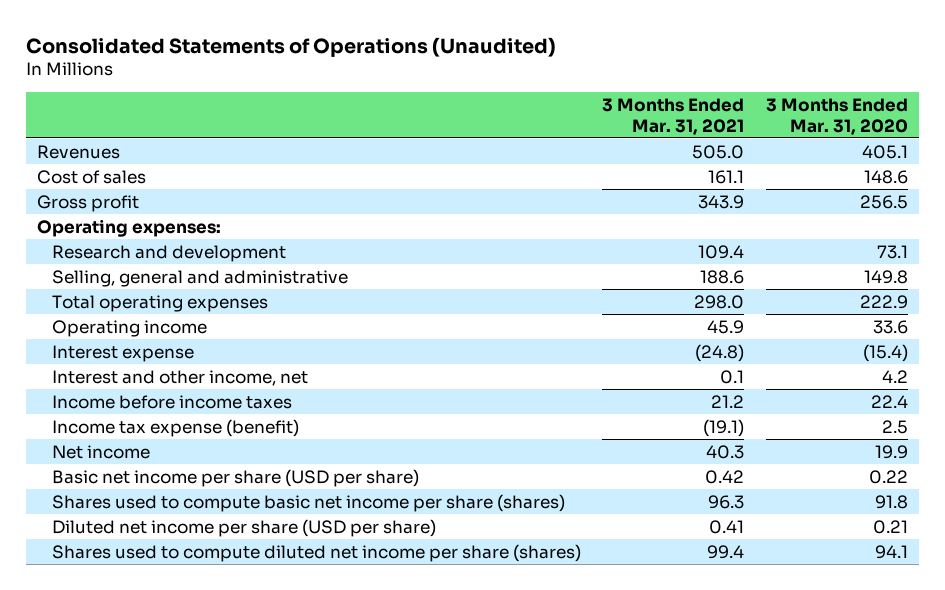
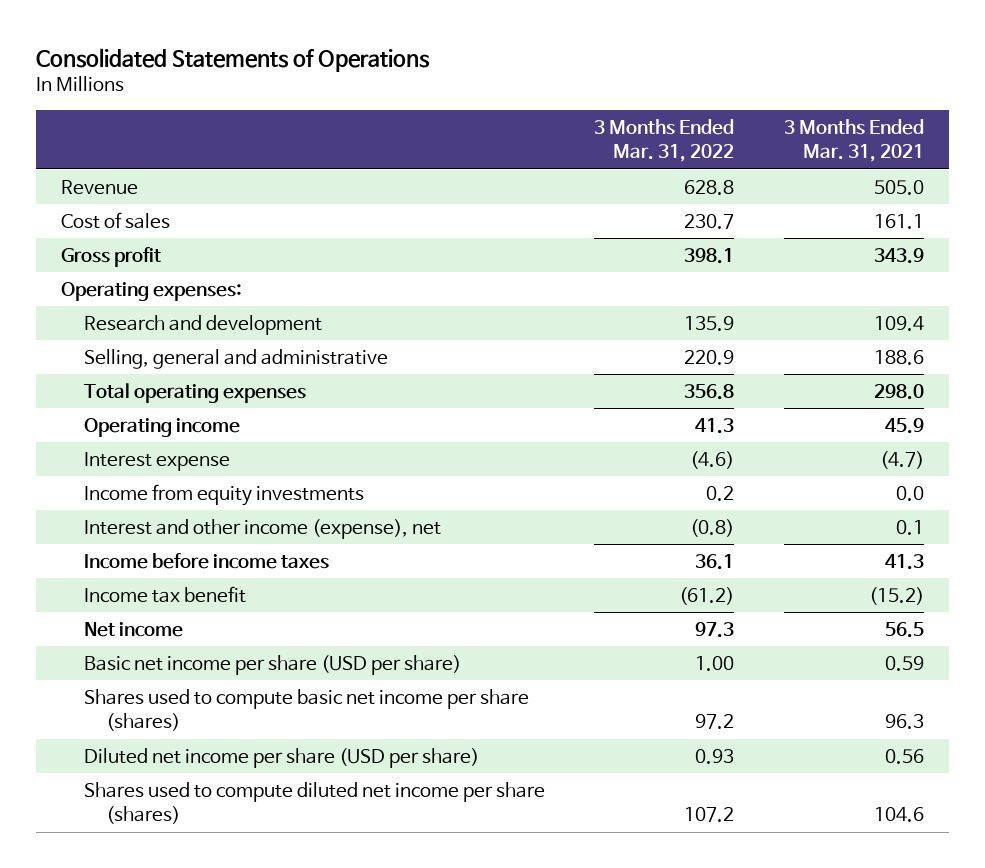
[26,36,557,57] Consolidated Statements of Operations (Unaudited) -> [36,47,431,72] Consolidated Statements of Operations
[765,97,908,135] 3 Months Ended Mar. 31, 2020 -> none
none -> [594,119,735,163] 3 Months Ended Mar. 31, 2022
[37,144,121,159] Revenues -> [61,179,139,195] Revenue
[695,343,745,362] (24.8) -> [879,450,924,469] (4.7)
none -> [83,483,364,506] Income from equity investments
[51,369,308,386] Interest and other income, net -> [83,518,441,539] Interest and other income (expense), net
[711,394,745,408] 21.2 -> [884,553,924,570] 41.3
[51,418,299,437] Income tax expense (benefit) -> [83,585,246,603] Income tax benefit
[703,418,745,437] (19.1) -> [868,586,924,605] (15.2)
[706,444,745,459] 40.3 -> [884,621,924,638] 56.5
[705,469,745,484] 0.42 -> [884,655,924,671] 0.59
[709,519,745,534] 0.41 -> [884,748,924,764] 0.56
[707,544,745,559] 99.4 -> [873,807,924,823] 104.6

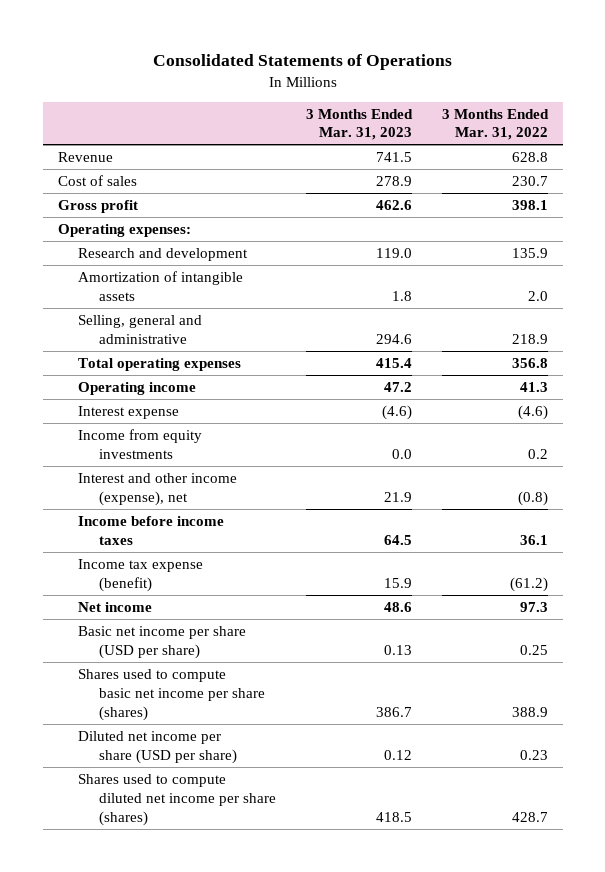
[783,119,924,163] 3 Months Ended Mar. 31, 2021 -> none
none -> [305,108,413,141] 3 Months Ended Mar. 31, 2023
none -> [78,270,244,301] Amortization of intangible assets
[684,349,735,365] 220.9 -> [511,333,548,344] 218.9
[83,585,246,603] Income tax benefit -> [78,558,204,592] Income tax expense (benefit)
[695,655,735,671] 1.00 -> [519,644,548,655] 0.25
[695,714,735,730] 97.2 -> [511,706,548,717] 388.9
[695,748,735,764] 0.93 -> [519,749,548,760] 0.23
[684,807,735,823] 107.2 -> [511,811,548,822] 428.7

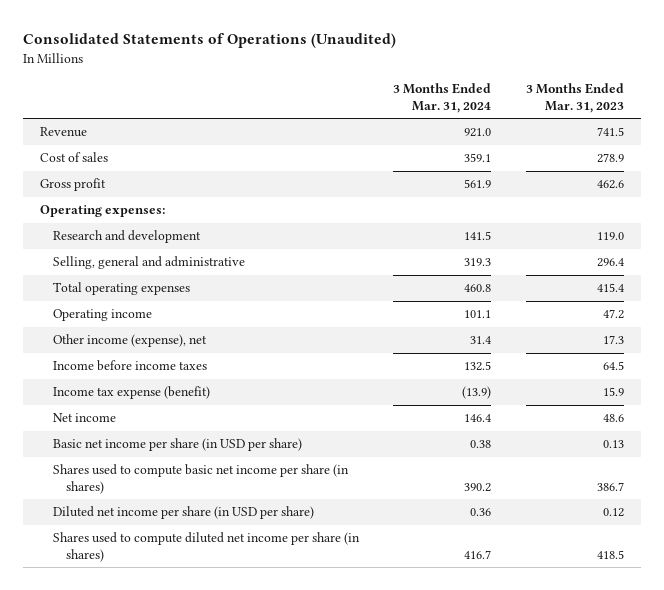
[152,54,452,71] Consolidated Statements of Operations -> [23,33,397,49] Consolidated Statements of Operations (Unaudited)
[441,108,549,141] 3 Months Ended Mar. 31, 2022 -> none
none -> [393,83,492,114] 3 Months Ended Mar. 31, 2024
[78,270,244,301] Amortization of intangible assets -> none
[375,333,412,344] 294.6 -> [596,258,624,268] 296.4
[78,405,180,419] Interest expense -> none
[78,428,203,459] Income from equity investments -> none
[78,472,238,506] Interest and other income (expense), net -> [53,334,208,348] Other income (expense), net
[383,491,412,502] 21.9 -> [602,335,624,345] 17.3
[78,625,247,659] Basic net income per share (USD per share) -> [53,438,303,452] Basic net income per share (in USD per share)
[78,668,265,721] Shares used to compute basic net income per share (shares) -> [53,464,350,495] Shares used to compute basic net income per share (in shares)
[78,730,237,764] Diluted net income per share (USD per share) -> [53,506,315,520] Diluted net income per share (in USD per share)
[78,773,276,826] Shares used to compute diluted net income per share (shares) -> [53,532,361,563] Shares used to compute diluted net income per share (in shares)

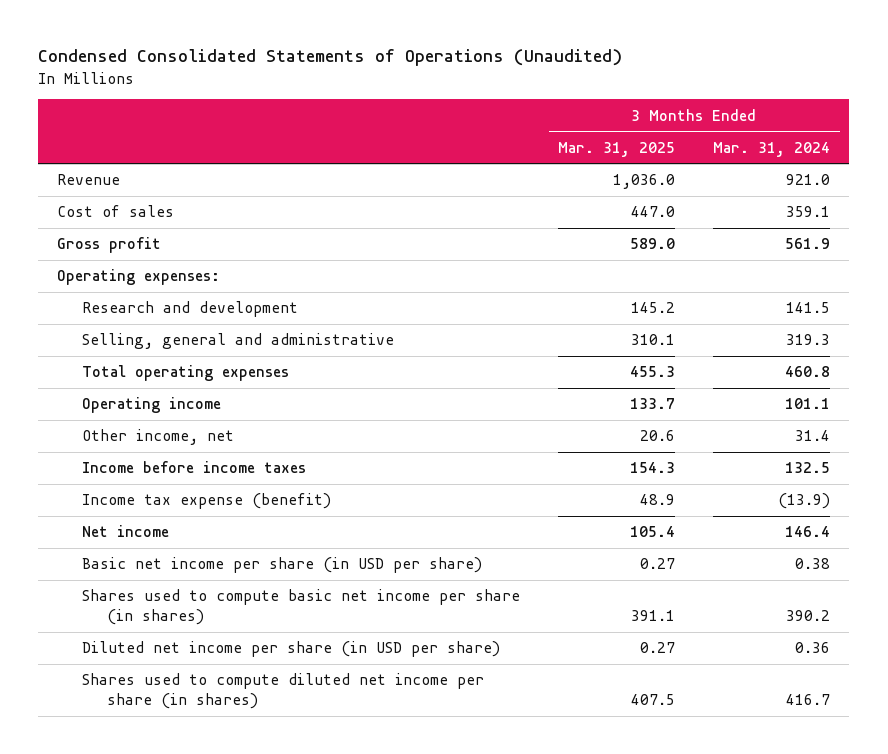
[23,33,397,49] Consolidated Statements of Operations (Unaudited) -> [38,49,623,67] Condensed Consolidated Statements of Operations (Unaudited)
[525,83,624,114] 3 Months Ended Mar. 31, 2023 -> none
none -> [558,141,676,157] Mar. 31, 2025
[53,334,208,348] Other income (expense), net -> [82,429,235,446] Other income, net

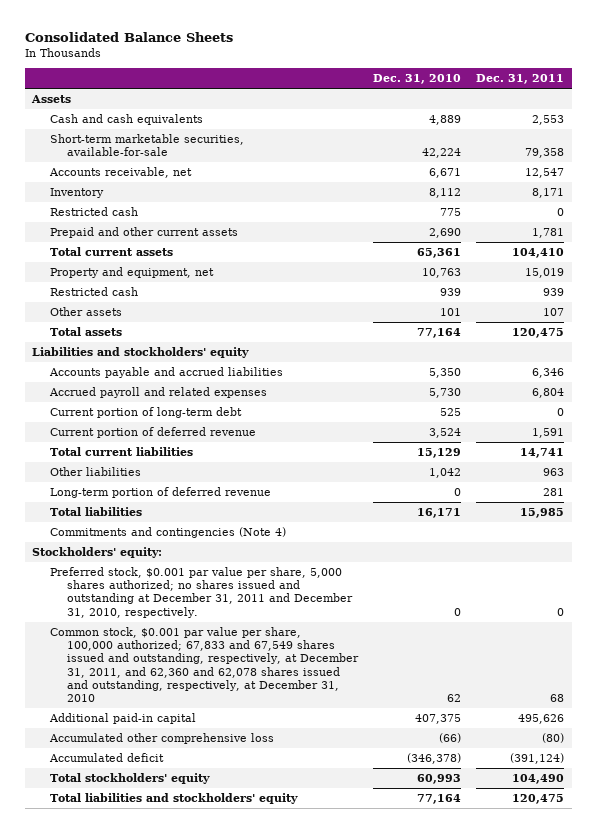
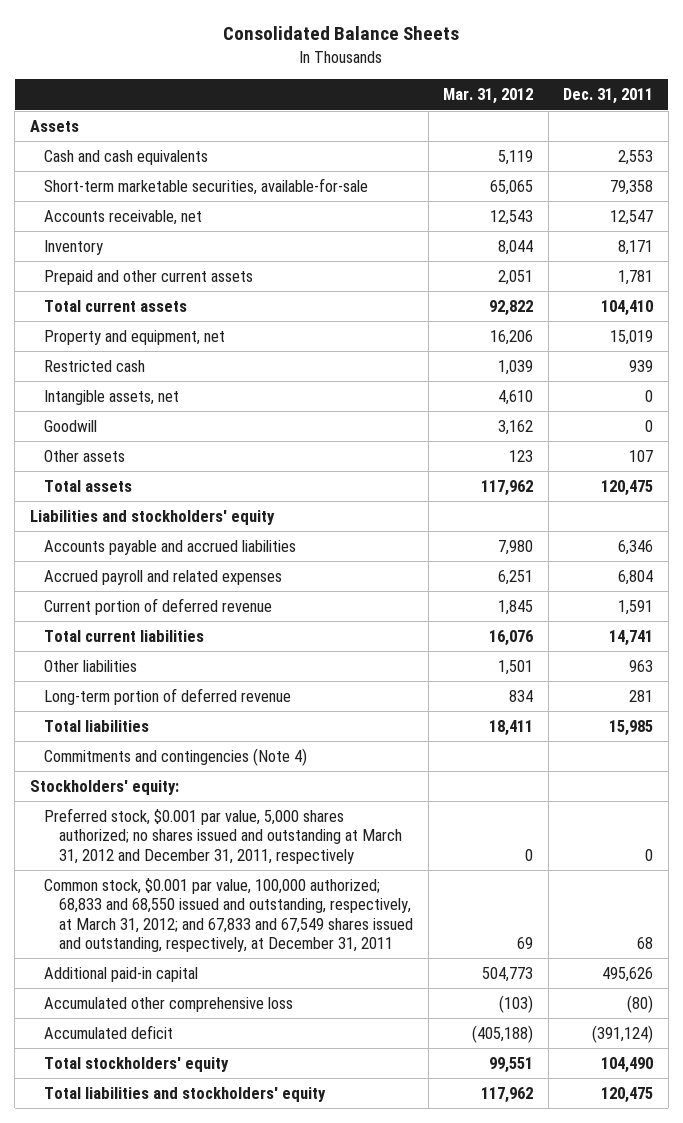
[372,74,461,85] Dec. 31, 2010 -> none
none -> [443,88,534,105] Mar. 31, 2012
[49,207,138,217] Restricted cash -> none
none -> [44,389,180,405] Intangible assets, net
none -> [44,419,98,432] Goodwill
[49,407,242,419] Current portion of long-term debt -> none
[49,567,353,618] Preferred stock, $0.001 par value per share, 5,000 shares authorized; no shares issued and outstanding at December 31, 2011 and December 31, 2010, respectively. -> [44,807,403,864] Preferred stock, $0.001 par value, 5,000 shares authorized; no shares issued and outstanding at March 31, 2012 and December 31, 2011, respectively
[49,627,359,702] Common stock, $0.001 par value per share, 100,000 authorized; 67,833 and 67,549 shares issued and outstanding, respectively, at December 31, 2011, and 62,360 and 62,078 shares issued and outstanding, respectively, at December 31, 2010 -> [44,877,414,952] Common stock, $0.001 par value, 100,000 authorized; 68,833 and 68,550 issued and outstanding, respectively, at March 31, 2012; and 67,833 and 67,549 shares issued and outstanding, respectively, at December 31, 2011

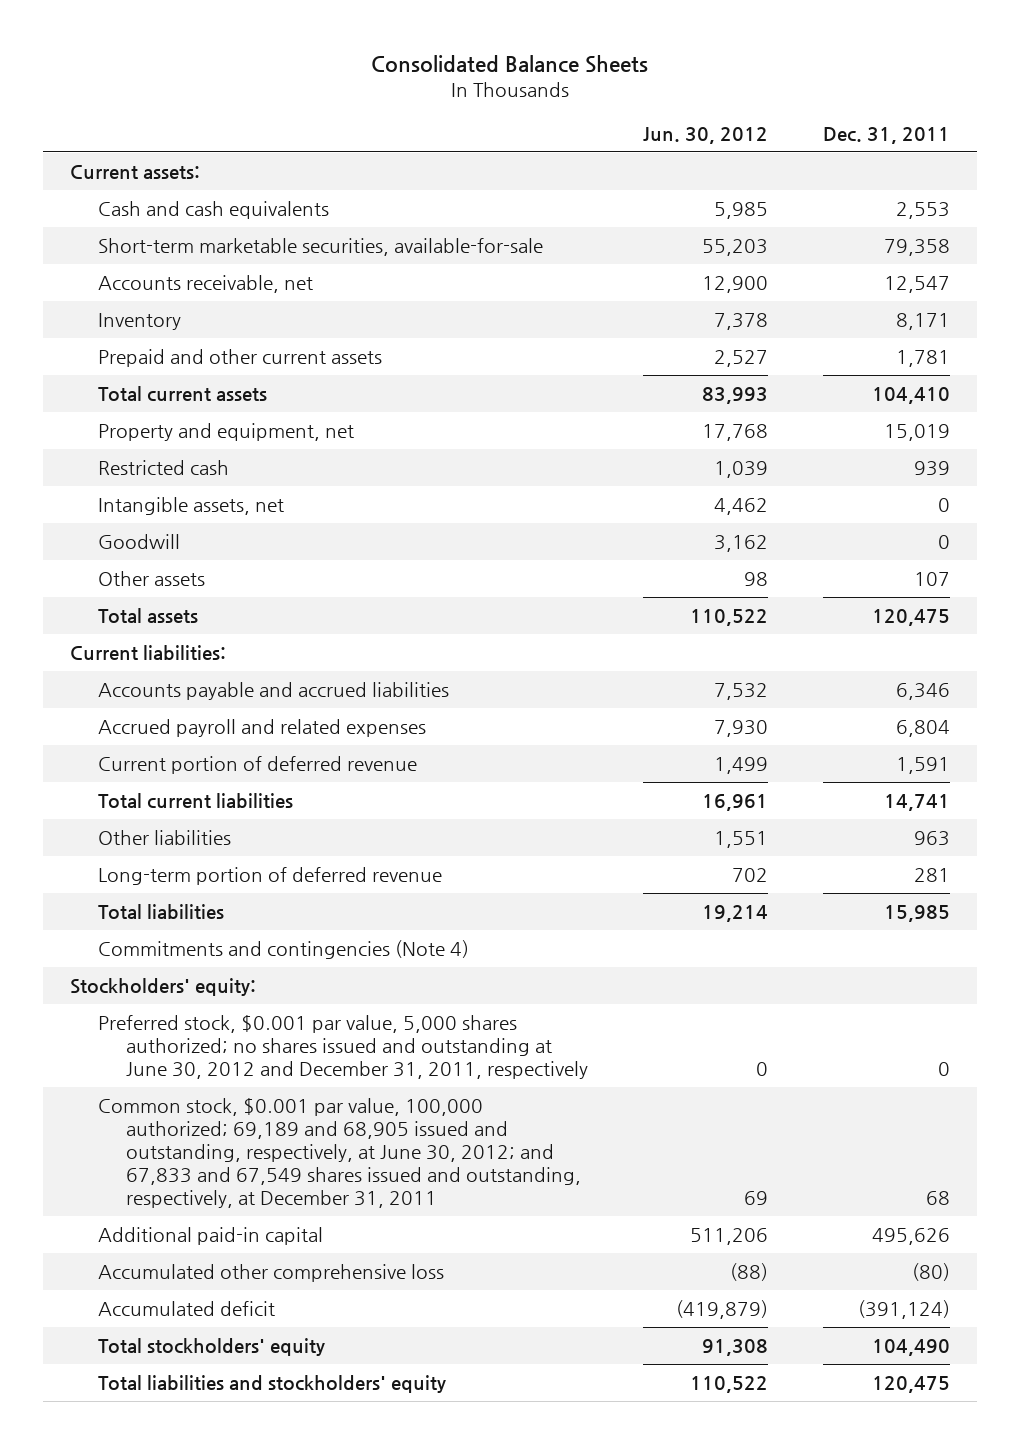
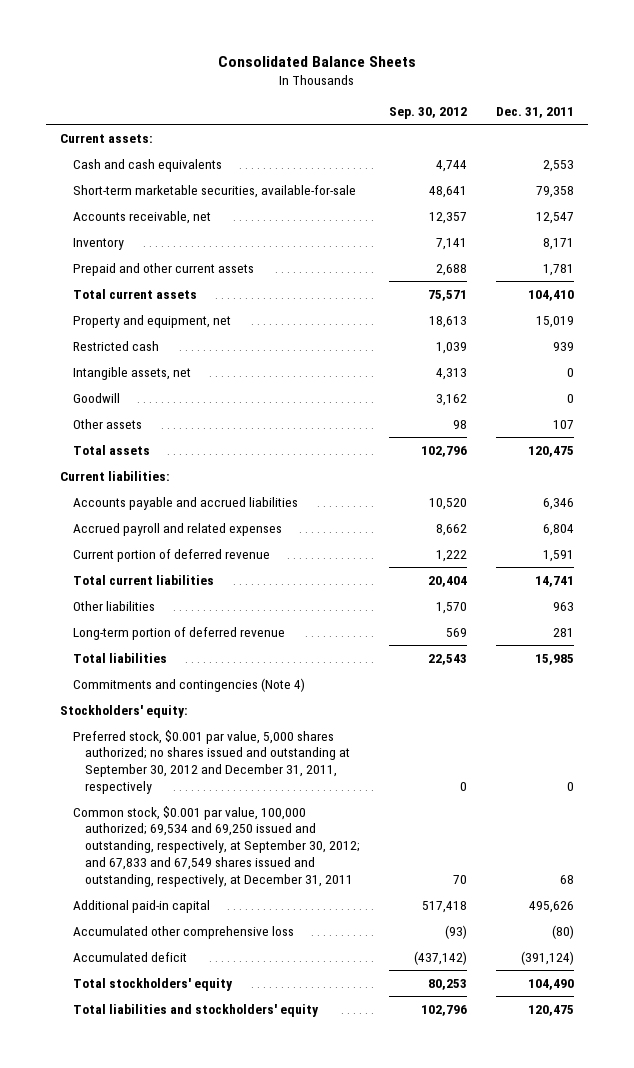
[643,126,769,144] Jun. 30, 2012 -> none
none -> [388,106,467,119] Sep. 30, 2012
[98,1015,589,1079] Preferred stock, $0.001 par value, 5,000 shares authorized; no shares issued and outstanding at June 30, 2012 and December 31, 2011, respectively -> [72,729,351,794] Preferred stock, $0.001 par value, 5,000 shares authorized; no shares issued and outstanding at September 30, 2012 and December 31, 2011, respectively
[98,1098,582,1208] Common stock, $0.001 par value, 100,000 authorized; 69,189 and 68,905 issued and outstanding, respectively, at June 30, 2012; and 67,833 and 67,549 shares issued and outstanding, respectively, at December 31, 2011 -> [72,805,361,887] Common stock, $0.001 par value, 100,000 authorized; 69,534 and 69,250 issued and outstanding, respectively, at September 30, 2012; and 67,833 and 67,549 shares issued and outstanding, respectively, at December 31, 2011

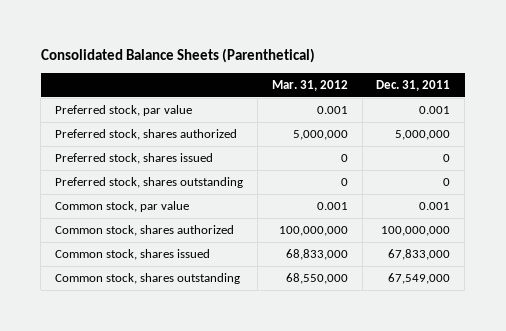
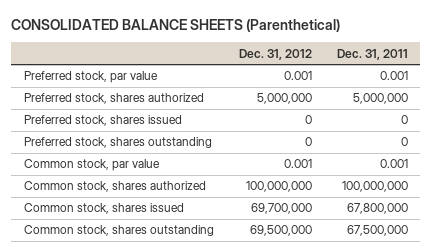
[40,48,315,64] Consolidated Balance Sheets (Parenthetical) -> [11,19,341,33] CONSOLIDATED BALANCE SHEETS (Parenthetical)
[271,79,348,91] Mar. 31, 2012 -> none
none -> [238,48,312,60] Dec. 31, 2012
[388,248,451,260] 67,833,000 -> [346,203,408,215] 67,800,000
[388,272,451,284] 67,549,000 -> [346,225,408,237] 67,500,000

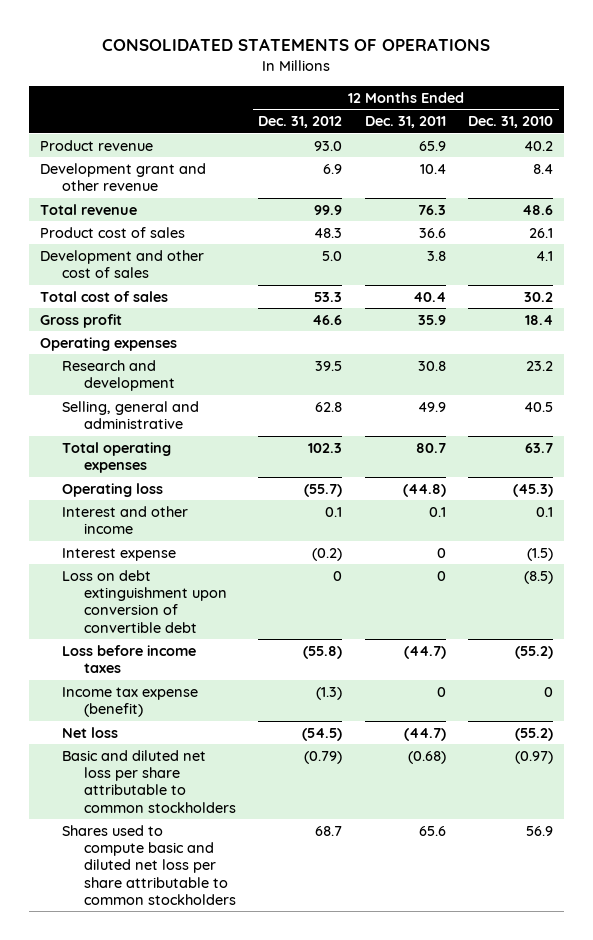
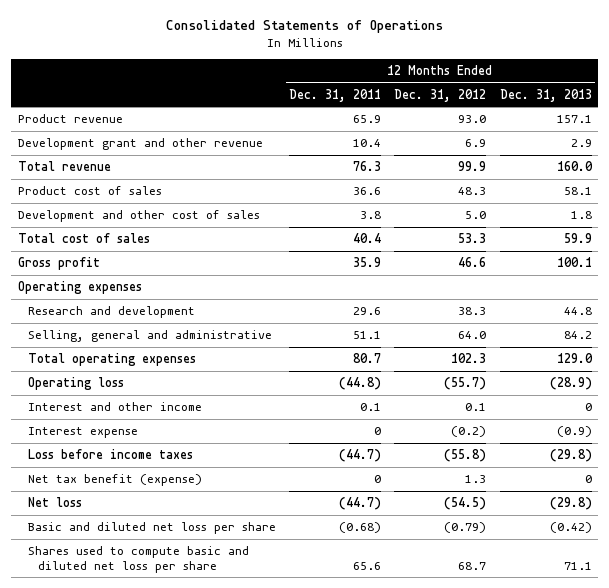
[102,38,491,52] CONSOLIDATED STATEMENTS OF OPERATIONS -> [165,20,443,34] Consolidated Statements of Operations
[468,116,554,129] Dec. 31, 2010 -> none
none -> [499,88,592,102] Dec. 31, 2013
[315,360,343,371] 39.5 -> [458,307,487,316] 38.3
[417,360,446,371] 30.8 -> [353,307,382,316] 29.6
[315,401,343,412] 62.8 -> [458,331,487,340] 64.0
[417,401,446,412] 49.9 -> [353,331,382,340] 51.1
[61,569,228,633] Loss on debt extinguishment upon conversion of convertible debt -> none
[61,686,198,718] Income tax expense (benefit) -> [27,474,202,487] Net tax benefit (expense)
[316,686,343,700] (1.3) -> [465,475,487,484] 1.3
[61,749,237,813] Basic and diluted net loss per share attributable to common stockholders -> [27,522,276,535] Basic and diluted net loss per share
[61,824,237,905] Shares used to compute basic and diluted net loss per share attributable to common stockholders -> [27,546,249,573] Shares used to compute basic and diluted net loss per share

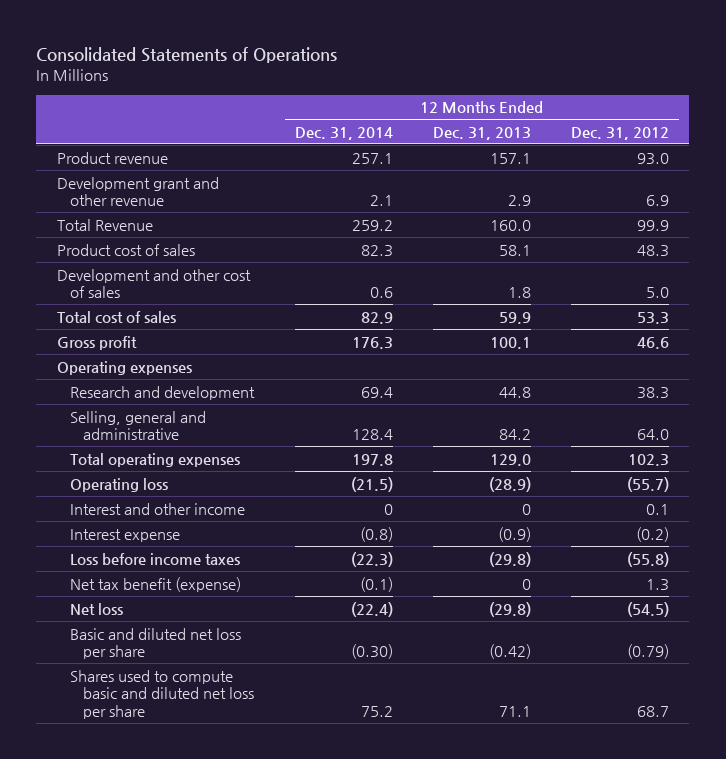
[289,88,382,102] Dec. 31, 2011 -> none
none -> [294,126,393,140] Dec. 31, 2014
[17,161,111,172] Total revenue -> [56,218,153,231] Total Revenue

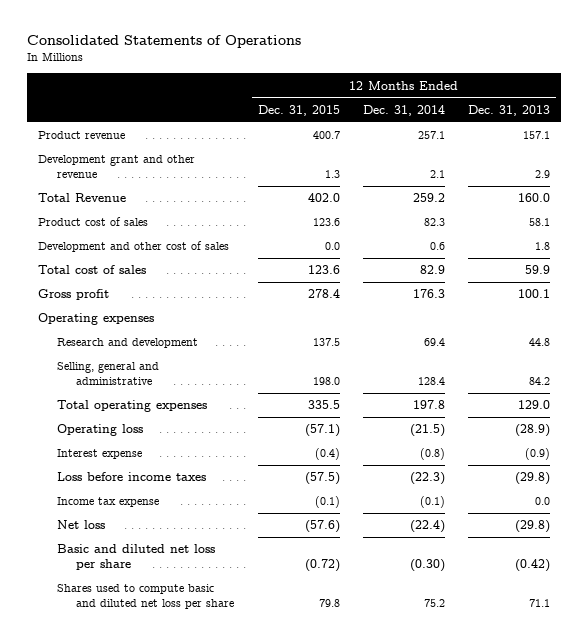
[571,126,670,140] Dec. 31, 2012 -> none
none -> [257,104,340,116] Dec. 31, 2015
[70,502,246,515] Interest and other income -> none
[70,576,242,592] Net tax benefit (expense) -> [57,497,160,508] Income tax expense
[521,578,531,590] 0 -> [534,497,550,506] 0.0

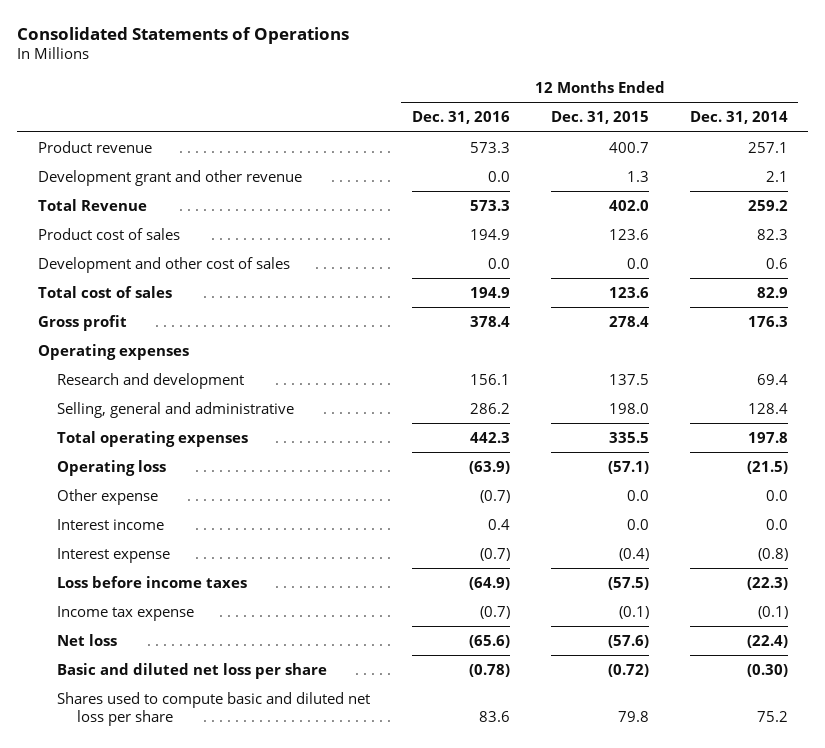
[467,104,550,116] Dec. 31, 2013 -> none
none -> [411,111,510,125] Dec. 31, 2016
none -> [57,488,159,505] Other expense
none -> [57,518,165,530] Interest income

